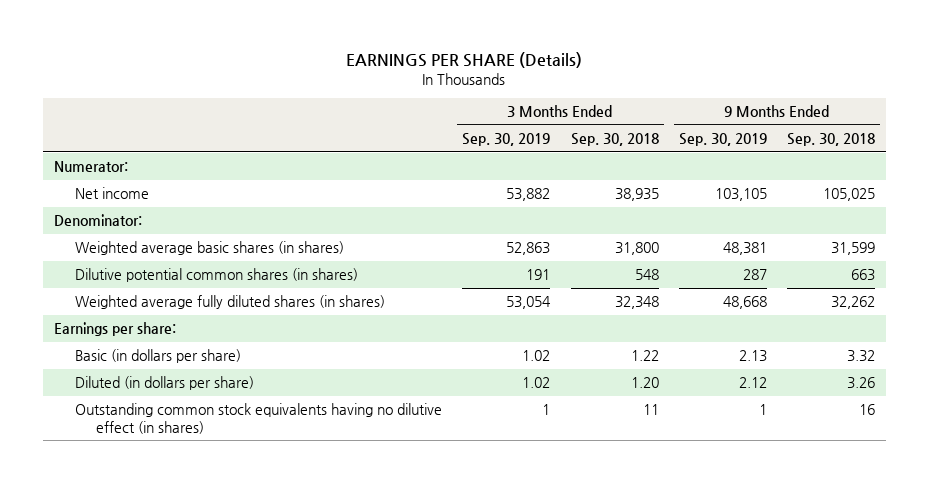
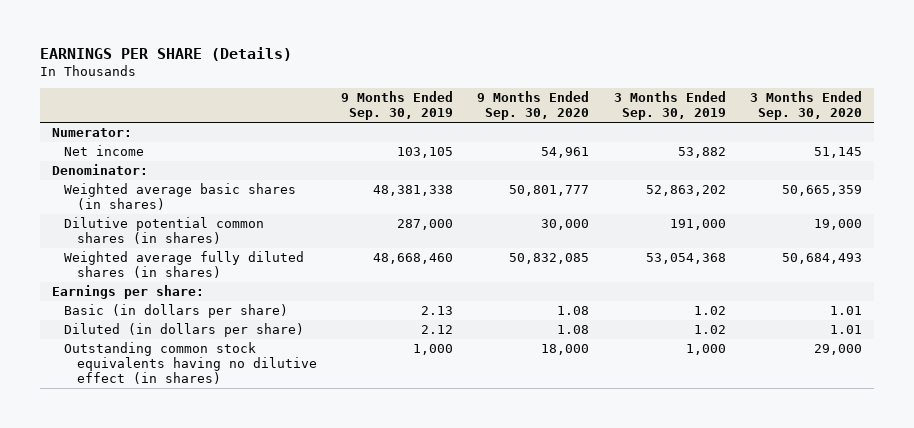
[570,132,659,146] Sep. 30, 2018 -> none
[787,132,876,146] Sep. 30, 2018 -> none
none -> [477,91,590,121] 9 Months Ended Sep. 30, 2020
none -> [749,91,862,121] 3 Months Ended Sep. 30, 2020
[506,242,551,256] 52,863 -> [645,185,726,197] 52,863,202
[723,242,768,256] 48,381 -> [373,185,454,197] 48,381,338
[526,269,551,281] 191 -> [669,219,726,231] 191,000
[743,269,768,281] 287 -> [397,219,454,231] 287,000
[506,296,552,310] 53,054 -> [645,253,726,265] 53,054,368
[723,296,768,310] 48,668 -> [373,253,454,265] 48,668,460
[542,404,551,416] 1 -> [685,344,726,356] 1,000
[759,404,768,416] 1 -> [413,344,454,356] 1,000

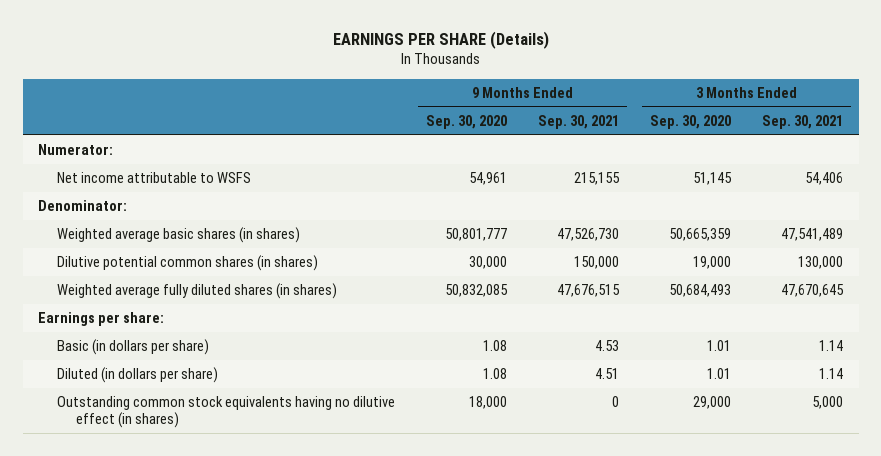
[341,91,454,121] 9 Months Ended Sep. 30, 2019 -> none
[613,91,726,121] 3 Months Ended Sep. 30, 2019 -> none
none -> [538,114,620,129] Sep. 30, 2021
none -> [762,114,844,129] Sep. 30, 2021
[64,145,145,157] Net income -> [57,172,252,184] Net income attributable to WSFS

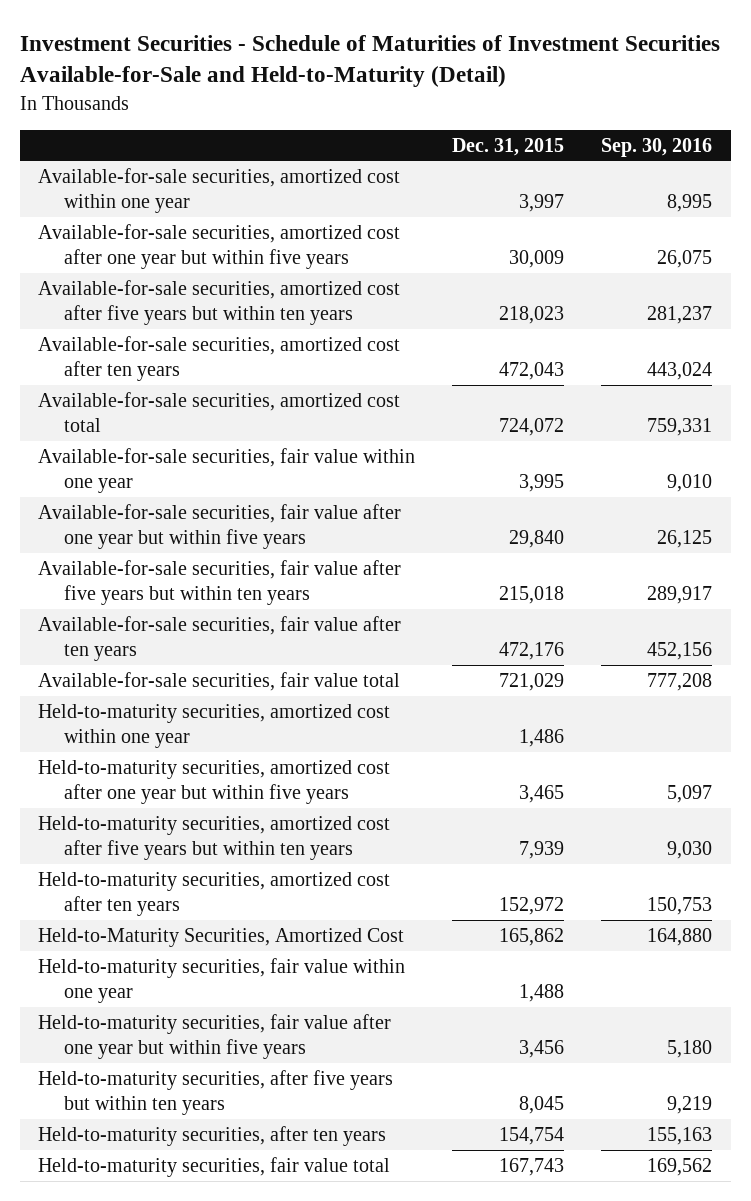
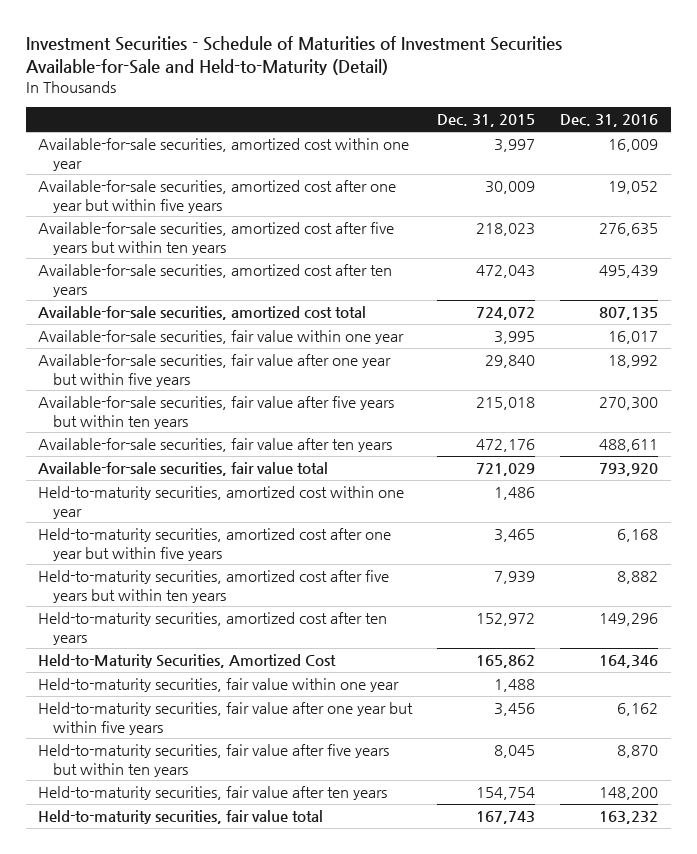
[601,137,713,157] Sep. 30, 2016 -> none
none -> [560,114,659,128] Dec. 31, 2016
[38,1069,394,1116] Held-to-maturity securities, after five years but within ten years -> [38,744,390,777] Held-to-maturity securities, fair value after five years but within ten years
[38,1125,387,1146] Held-to-maturity securities, after ten years -> [38,786,388,801] Held-to-maturity securities, fair value after ten years

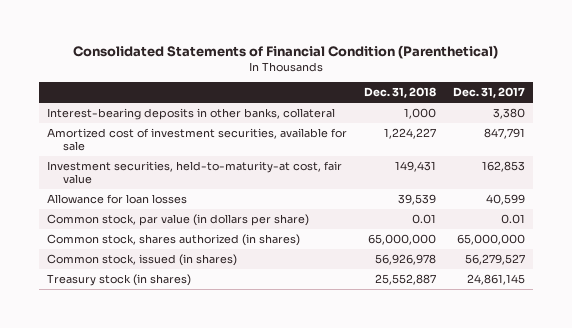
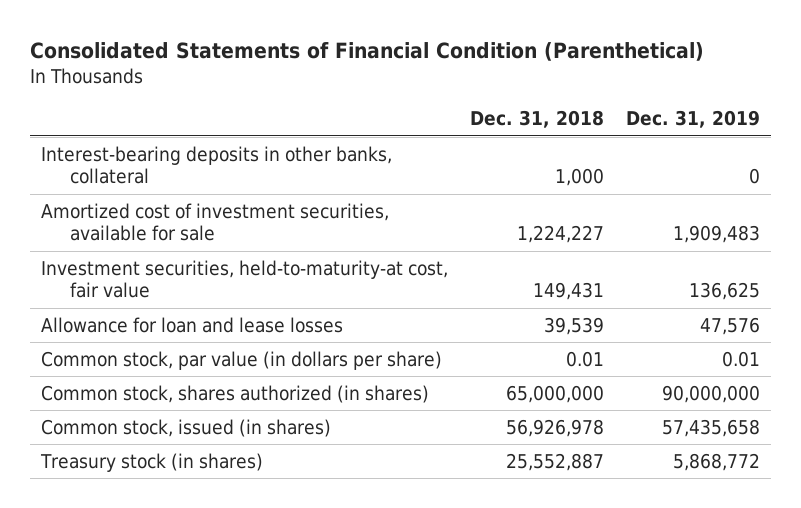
[452,87,525,99] Dec. 31, 2017 -> none
none -> [626,110,761,129] Dec. 31, 2019
[47,194,188,205] Allowance for loan losses -> [40,316,343,333] Allowance for loan and lease losses

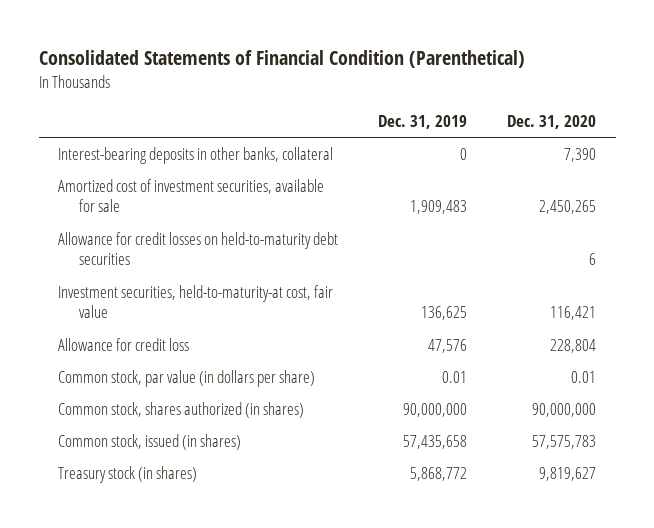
[470,110,605,129] Dec. 31, 2018 -> none
none -> [506,114,596,129] Dec. 31, 2020
none -> [58,232,339,266] Allowance for credit losses on held-to-maturity debt securities
[40,316,343,333] Allowance for loan and lease losses -> [58,338,190,352] Allowance for credit loss

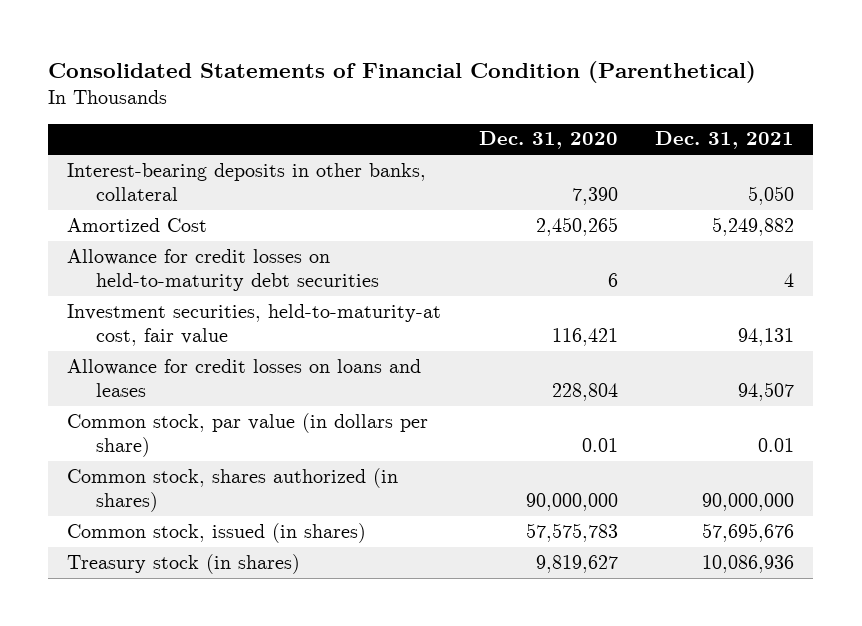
[378,114,468,129] Dec. 31, 2019 -> none
none -> [655,131,795,150] Dec. 31, 2021
[58,179,325,213] Amortized cost of investment securities, available for sale -> [67,217,208,232] Amortized Cost
[58,338,190,352] Allowance for credit loss -> [67,358,422,397] Allowance for credit losses on loans and leases

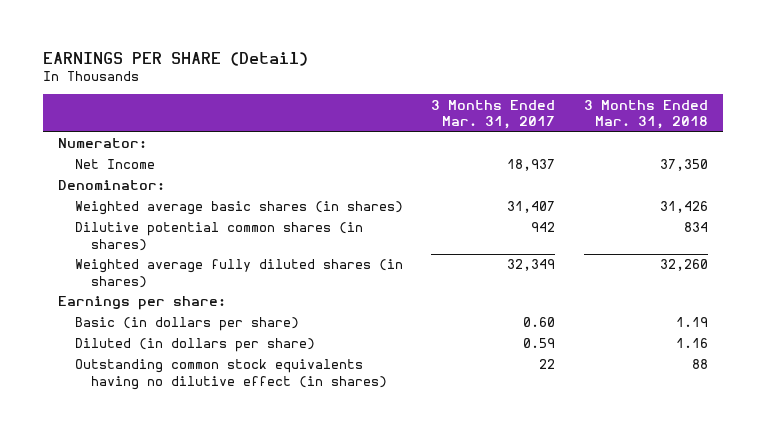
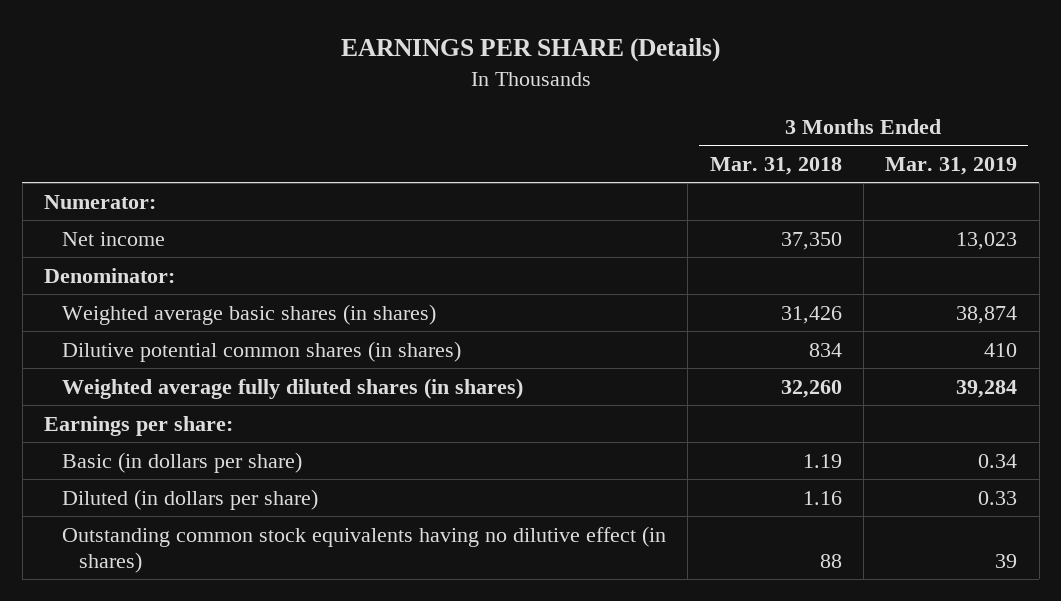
[43,51,309,66] EARNINGS PER SHARE (Detail) -> [340,38,720,63] EARNINGS PER SHARE (Details)
[431,99,556,130] 3 Months Ended Mar. 31, 2017 -> none
none -> [885,156,1018,175] Mar. 31, 2019
[74,159,155,170] Net Income -> [61,231,165,246] Net income

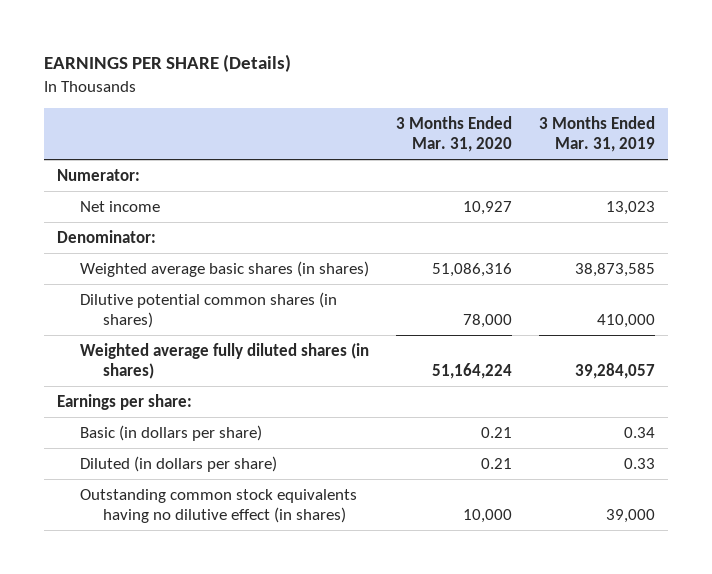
[709,156,842,175] Mar. 31, 2018 -> none
none -> [395,116,512,152] 3 Months Ended Mar. 31, 2020
[956,305,1018,324] 38,874 -> [574,262,655,277] 38,873,585
[984,342,1018,357] 410 -> [596,313,655,328] 410,000
[956,379,1018,398] 39,284 -> [574,362,655,379] 39,284,057
[995,553,1018,568] 39 -> [605,508,655,523] 39,000

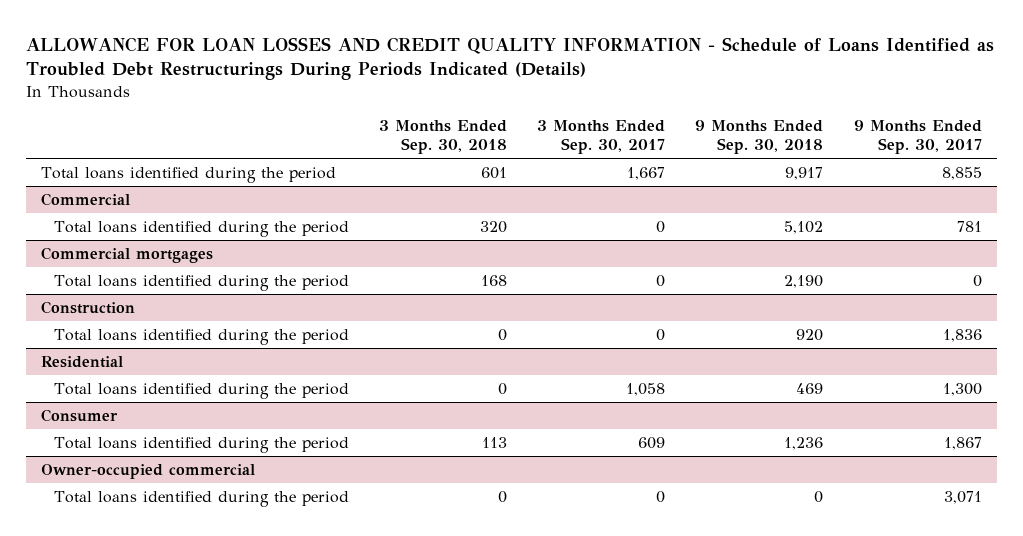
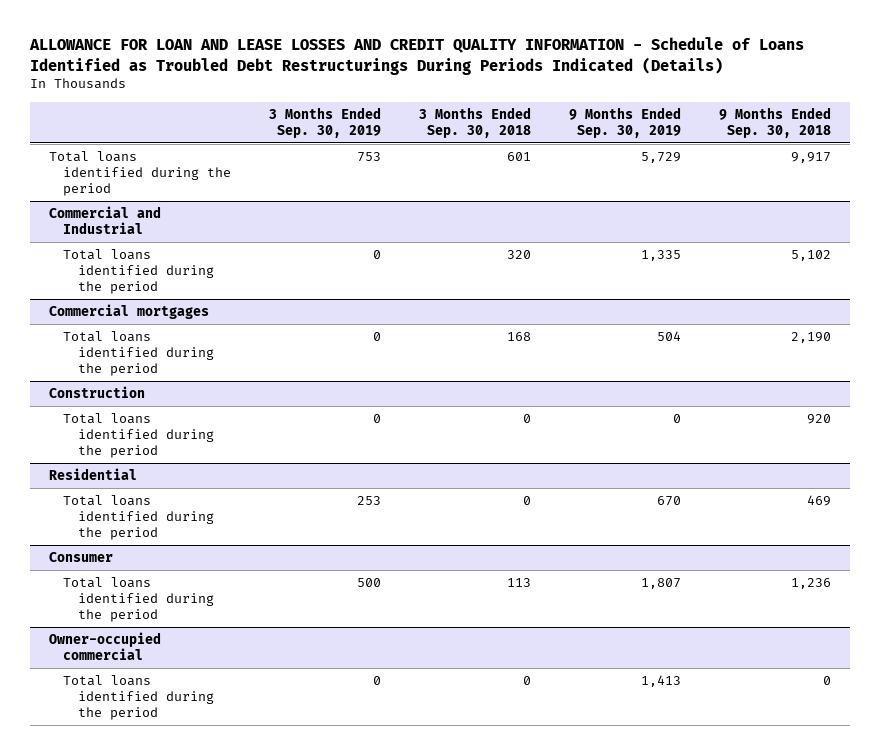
[26,36,995,81] ALLOWANCE FOR LOAN LOSSES AND CREDIT QUALITY INFORMATION - Schedule of Loans Identified as Troubled Debt Restructurings During Periods Indicated (Details) -> [28,37,804,75] ALLOWANCE FOR LOAN AND LEASE LOSSES AND CREDIT QUALITY INFORMATION - Schedule of Loans Identified as Troubled Debt Restructurings During Periods Indicated (Details)
[537,120,666,155] 3 Months Ended Sep. 30, 2017 -> none
[853,120,982,155] 9 Months Ended Sep. 30, 2017 -> none
none -> [269,106,382,138] 3 Months Ended Sep. 30, 2019
none -> [569,106,682,138] 9 Months Ended Sep. 30, 2019
[41,192,131,206] Commercial -> [48,205,161,235] Commercial and Industrial

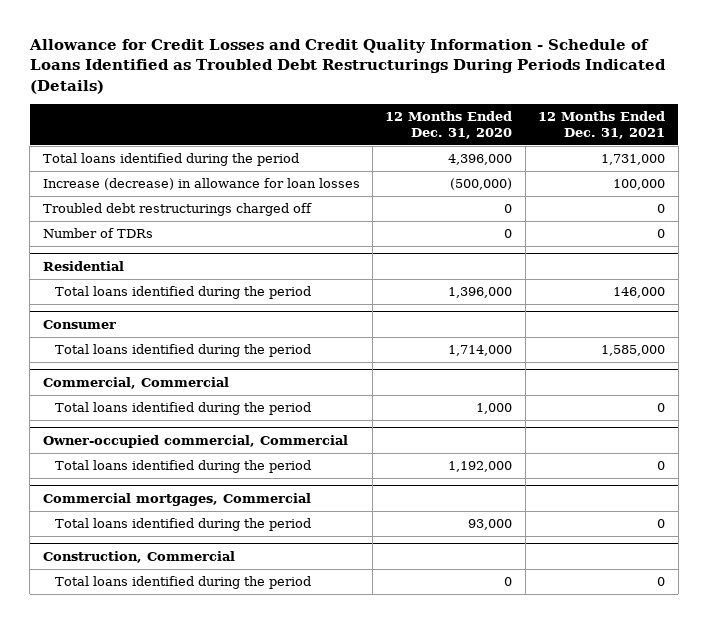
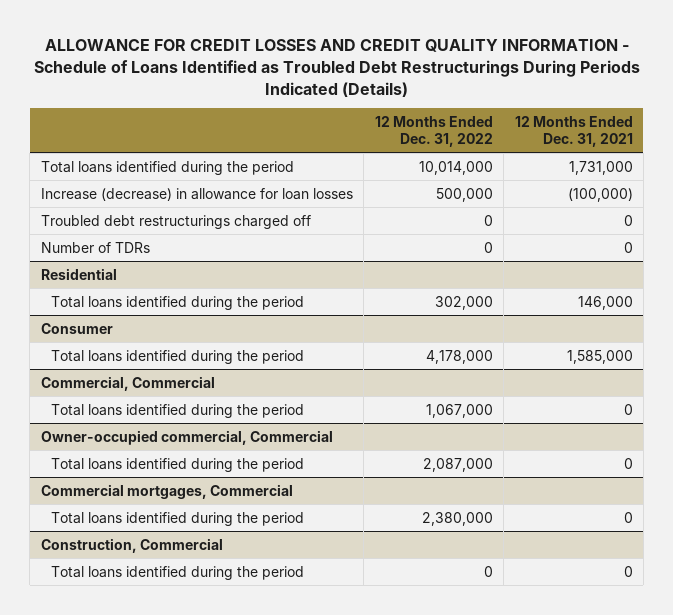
[28,39,666,94] Allowance for Credit Losses and Credit Quality Information - Schedule of Loans Identified as Troubled Debt Restructurings During Periods Indicated (Details) -> [33,39,640,97] ALLOWANCE FOR CREDIT LOSSES AND CREDIT QUALITY INFORMATION - Schedule of Loans Identified as Troubled Debt Restructurings During Periods Indicated (Details)
[385,111,513,139] 12 Months Ended Dec. 31, 2020 -> none
none -> [374,115,493,148] 12 Months Ended Dec. 31, 2022
[613,179,666,191] 100,000 -> [567,187,633,202] (100,000)

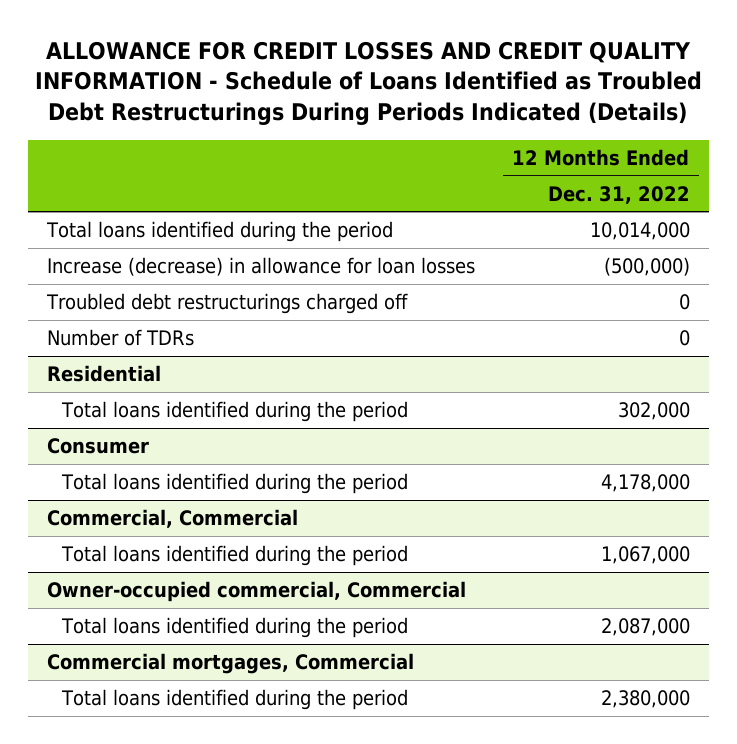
[514,115,633,148] 12 Months Ended Dec. 31, 2021 -> none
[435,187,493,202] 500,000 -> [603,257,690,277] (500,000)
[40,537,223,553] Construction, Commercial -> none
[50,565,304,580] Total loans identified during the period -> none

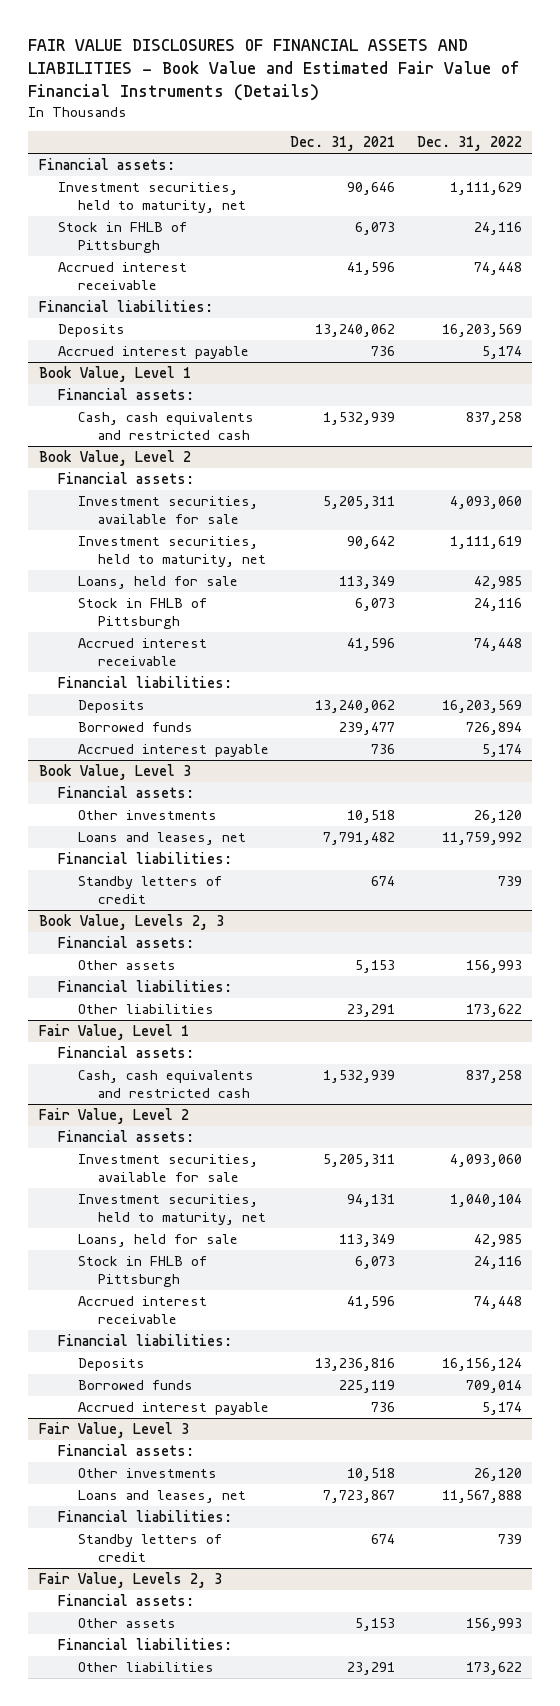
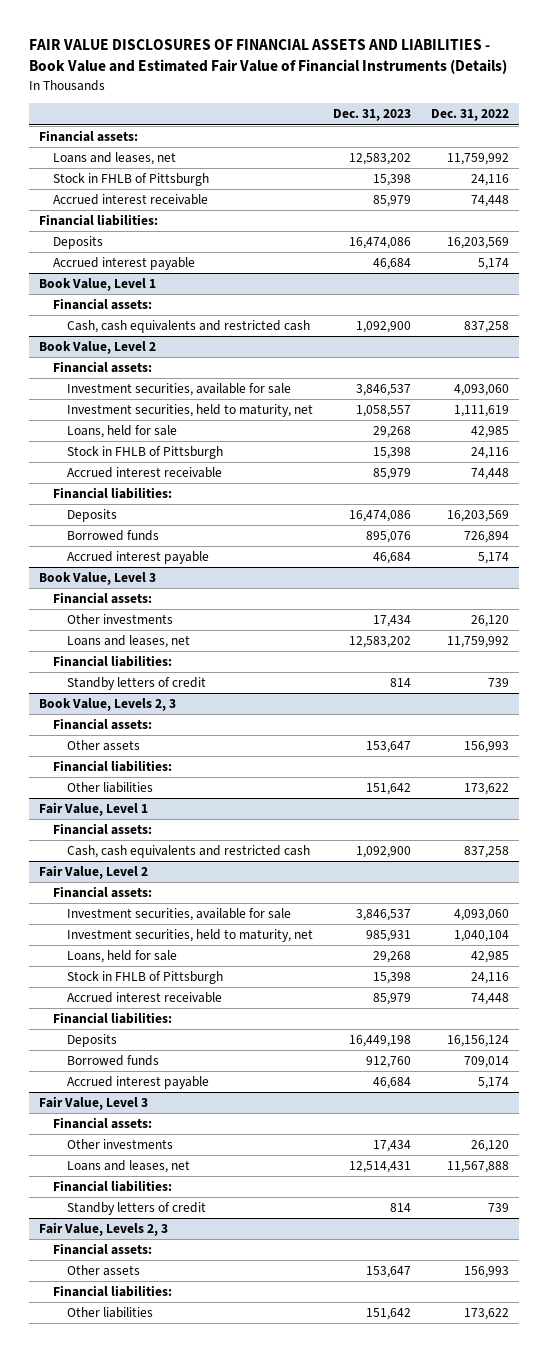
[290,136,396,152] Dec. 31, 2021 -> none
none -> [332,109,411,122] Dec. 31, 2023
[58,182,246,214] Investment securities, held to maturity, net -> none
none -> [52,152,176,166] Loans and leases, net

